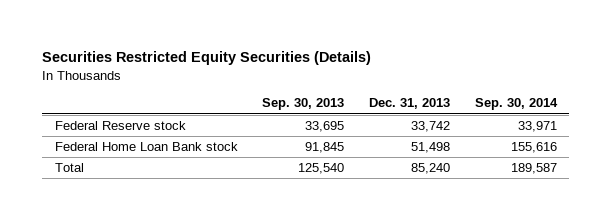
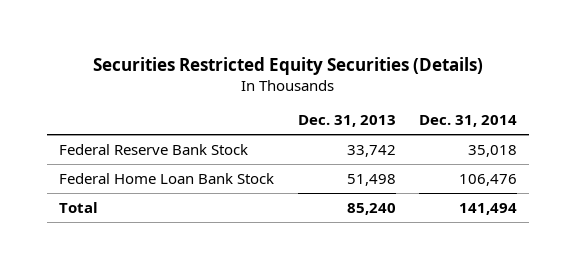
[262,98,345,111] Sep. 30, 2013 -> none
[474,98,558,111] Sep. 30, 2014 -> none
none -> [418,115,517,128] Dec. 31, 2014
[54,121,186,131] Federal Reserve stock -> [59,143,249,155] Federal Reserve Bank Stock
[54,142,238,152] Federal Home Loan Bank stock -> [59,172,275,184] Federal Home Loan Bank Stock

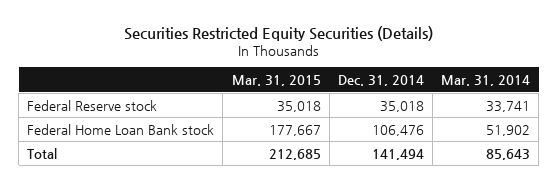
[297,115,396,128] Dec. 31, 2013 -> none
none -> [231,75,321,87] Mar. 31, 2015
none -> [440,75,530,87] Mar. 31, 2014
[59,143,249,155] Federal Reserve Bank Stock -> [27,99,158,111] Federal Reserve stock
[59,172,275,184] Federal Home Loan Bank Stock -> [27,123,215,135] Federal Home Loan Bank stock

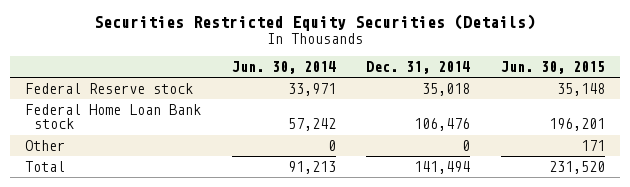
[231,75,321,87] Mar. 31, 2015 -> none
[440,75,530,87] Mar. 31, 2014 -> none
none -> [231,61,336,75] Jun. 30, 2014
none -> [500,61,605,75] Jun. 30, 2015
none -> [24,140,65,152] Other

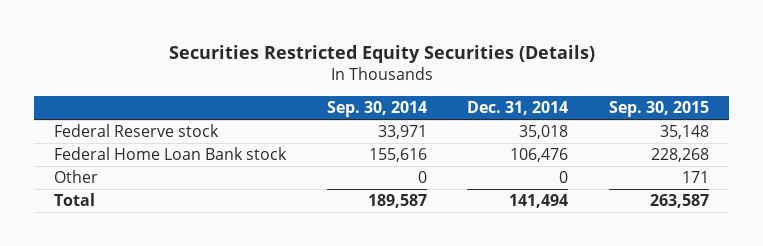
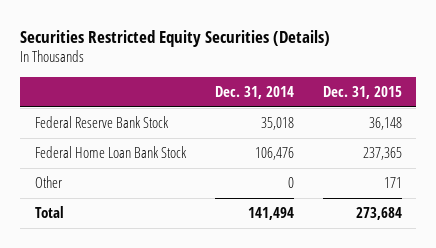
[326,101,427,118] Sep. 30, 2014 -> none
[608,101,709,118] Sep. 30, 2015 -> none
none -> [322,86,402,100] Dec. 31, 2015
[54,124,220,138] Federal Reserve stock -> [34,116,169,129] Federal Reserve Bank Stock
[54,147,288,161] Federal Home Loan Bank stock -> [34,146,187,159] Federal Home Loan Bank Stock

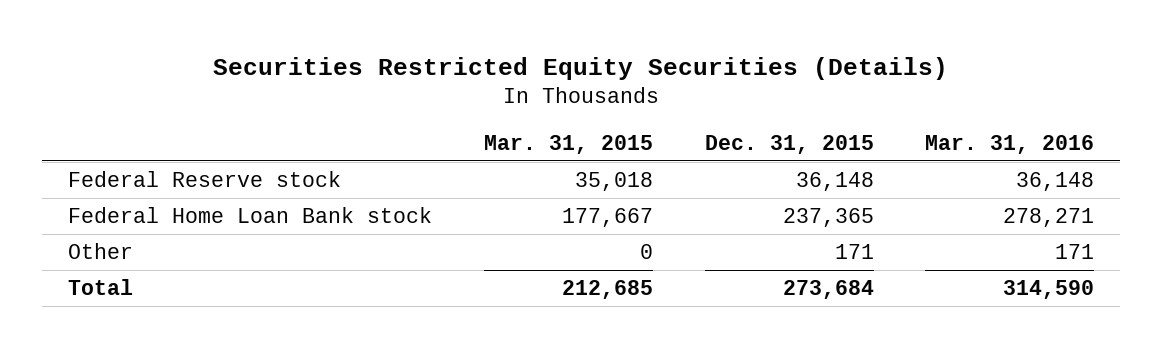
[214,86,294,100] Dec. 31, 2014 -> none
none -> [483,134,653,154] Mar. 31, 2015
none -> [925,134,1095,154] Mar. 31, 2016
[34,116,169,129] Federal Reserve Bank Stock -> [67,171,341,188] Federal Reserve stock
[34,146,187,159] Federal Home Loan Bank Stock -> [67,207,432,224] Federal Home Loan Bank stock

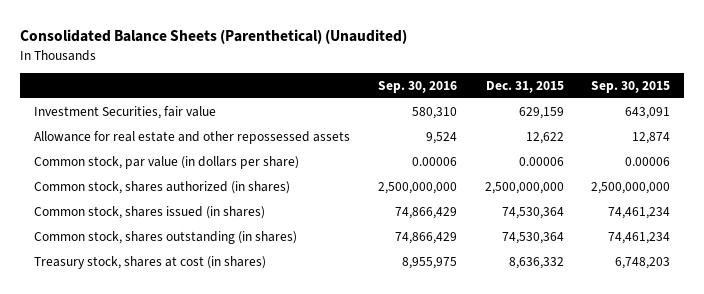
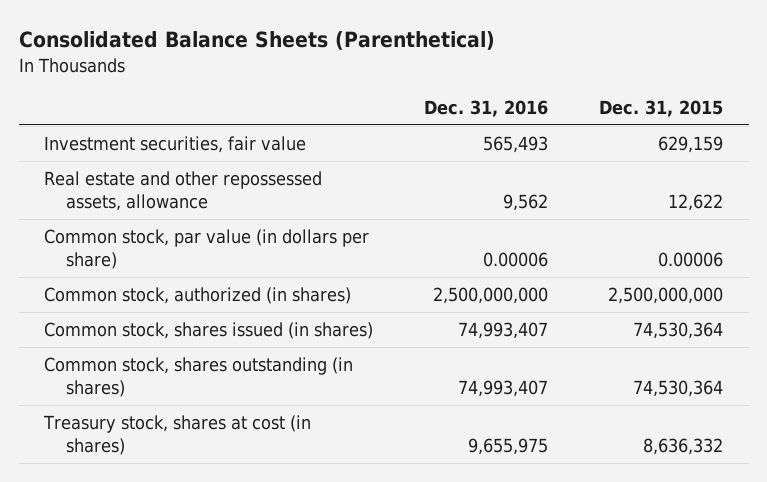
[20,29,408,45] Consolidated Balance Sheets (Parenthetical) (Unaudited) -> [18,31,495,51] Consolidated Balance Sheets (Parenthetical)
[377,81,457,94] Sep. 30, 2016 -> none
[591,81,671,94] Sep. 30, 2015 -> none
none -> [424,99,549,117] Dec. 31, 2016
[34,105,217,119] Investment Securities, fair value -> [44,136,307,154] Investment securities, fair value
[34,130,351,144] Allowance for real estate and other repossessed assets -> [44,171,323,211] Real estate and other repossessed assets, allowance
[34,180,291,194] Common stock, shares authorized (in shares) -> [44,287,352,305] Common stock, authorized (in shares)

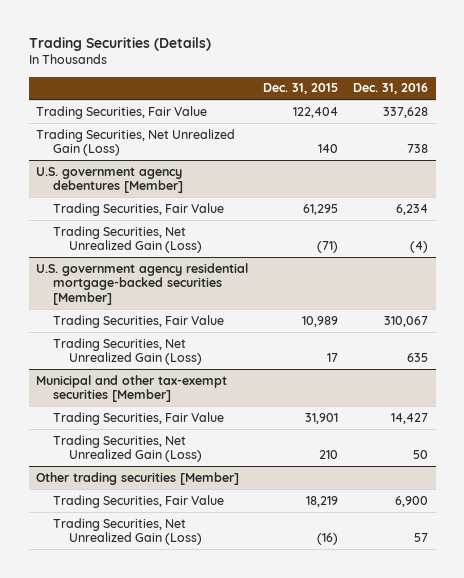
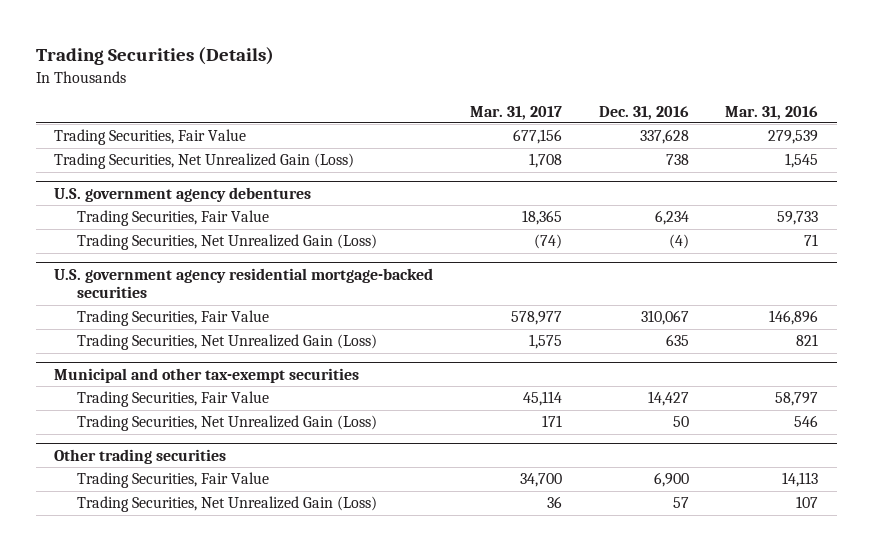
[263,83,339,95] Dec. 31, 2015 -> none
none -> [469,105,562,120] Mar. 31, 2017
none -> [725,105,819,120] Mar. 31, 2016
[36,166,183,194] U.S. government agency debentures [Member] -> [54,186,312,202] U.S. government agency debentures
[36,262,249,305] U.S. government agency residential mortgage-backed securities [Member] -> [54,267,434,299] U.S. government agency residential mortgage-backed securities
[36,374,228,403] Municipal and other tax-exempt securities [Member] -> [54,367,360,383] Municipal and other tax-exempt securities
[36,471,240,485] Other trading securities [Member] -> [54,448,227,464] Other trading securities

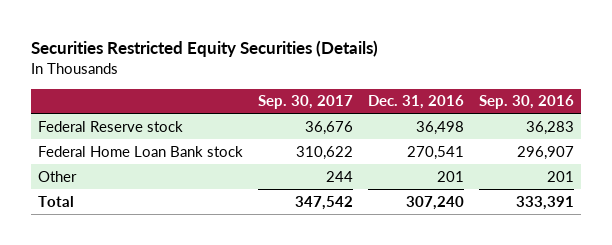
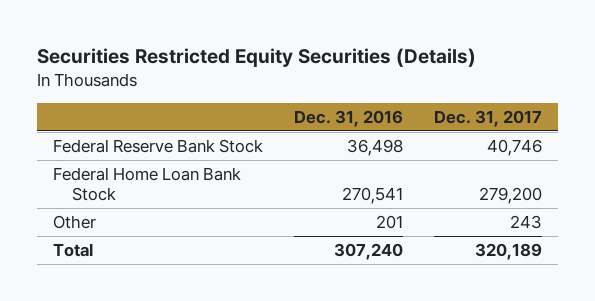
[258,95,354,110] Sep. 30, 2017 -> none
[478,95,574,110] Sep. 30, 2016 -> none
none -> [433,109,542,127] Dec. 31, 2017
[38,120,184,132] Federal Reserve stock -> [52,138,263,153] Federal Reserve Bank Stock
[38,145,244,157] Federal Home Loan Bank stock -> [52,166,241,201] Federal Home Loan Bank Stock

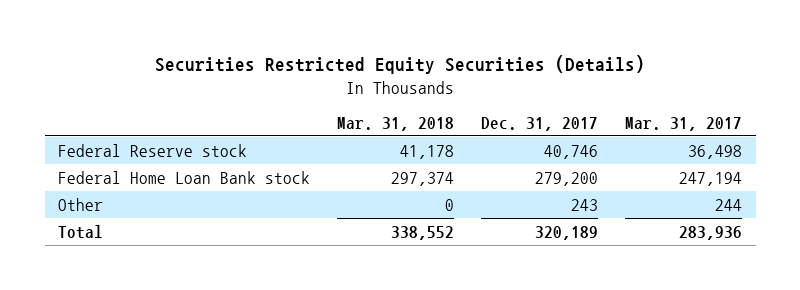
[293,109,403,127] Dec. 31, 2016 -> none
none -> [337,116,455,131] Mar. 31, 2018
none -> [625,116,743,131] Mar. 31, 2017
[52,138,263,153] Federal Reserve Bank Stock -> [58,143,248,157] Federal Reserve stock
[52,166,241,201] Federal Home Loan Bank Stock -> [58,170,311,184] Federal Home Loan Bank stock

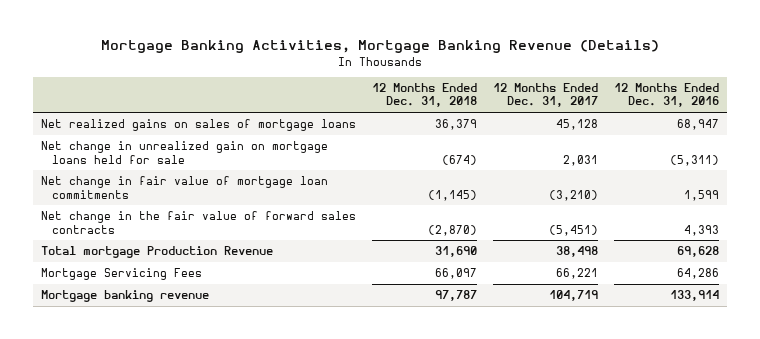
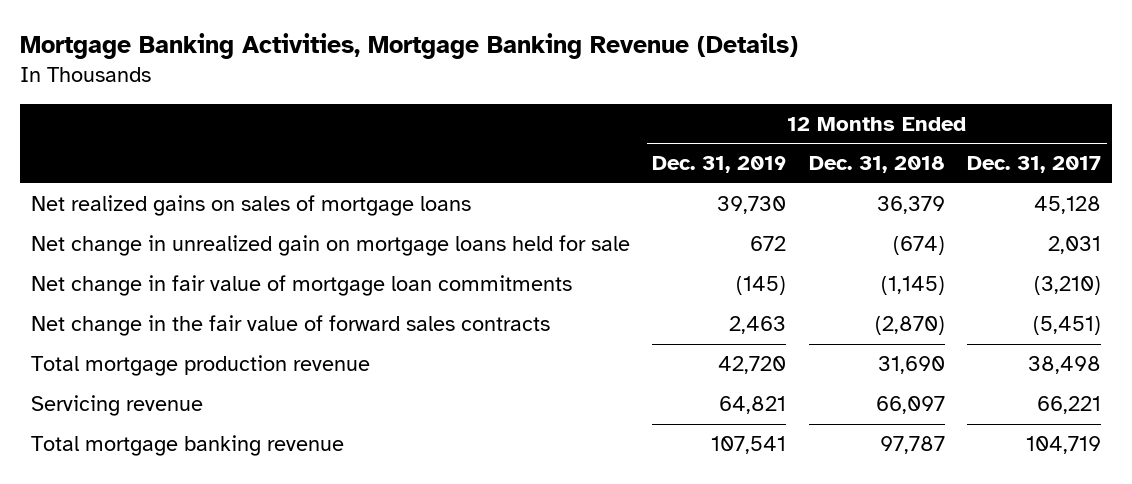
[613,83,719,108] 12 Months Ended Dec. 31, 2016 -> none
none -> [652,156,787,174] Dec. 31, 2019
[40,246,273,259] Total mortgage Production Revenue -> [31,355,371,377] Total mortgage production revenue
[40,268,202,281] Mortgage Servicing Fees -> [31,395,204,417] Servicing revenue
[40,290,209,303] Mortgage banking revenue -> [31,435,345,457] Total mortgage banking revenue

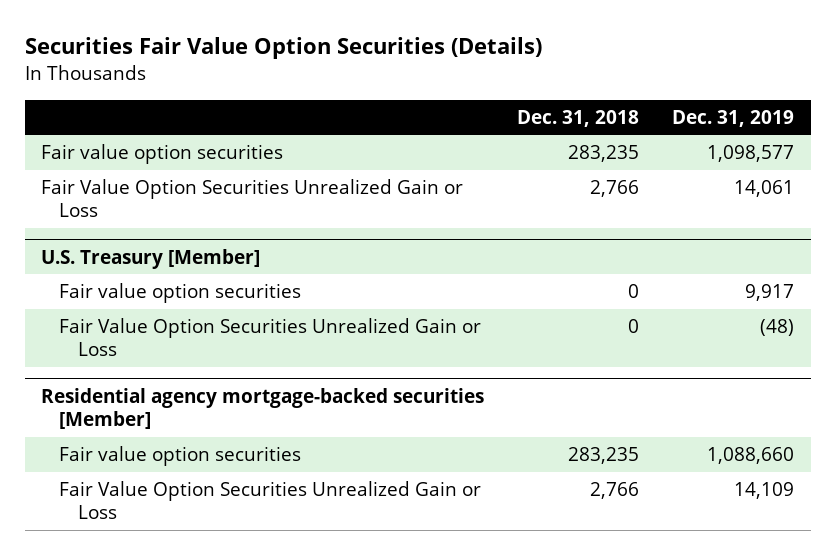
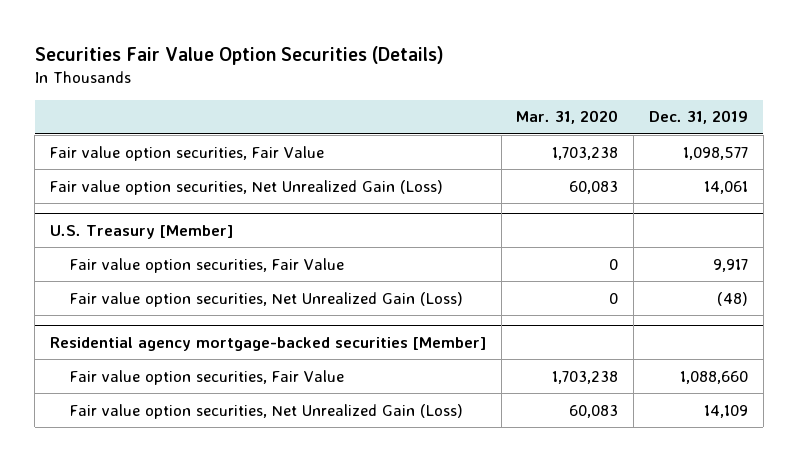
[517,109,640,127] Dec. 31, 2018 -> none
none -> [516,110,619,125] Mar. 31, 2020
[41,144,284,165] Fair value option securities -> [49,145,324,161] Fair value option securities, Fair Value
[41,179,464,218] Fair Value Option Securities Unrealized Gain or Loss -> [49,179,443,195] Fair value option securities, Net Unrealized Gain (Loss)
[59,283,302,304] Fair value option securities -> [70,257,345,273] Fair value option securities, Fair Value
[59,318,482,357] Fair Value Option Securities Unrealized Gain or Loss -> [70,291,464,307] Fair value option securities, Net Unrealized Gain (Loss)
[59,446,302,467] Fair value option securities -> [70,369,345,385] Fair value option securities, Fair Value
[59,481,482,520] Fair Value Option Securities Unrealized Gain or Loss -> [70,403,464,419] Fair value option securities, Net Unrealized Gain (Loss)

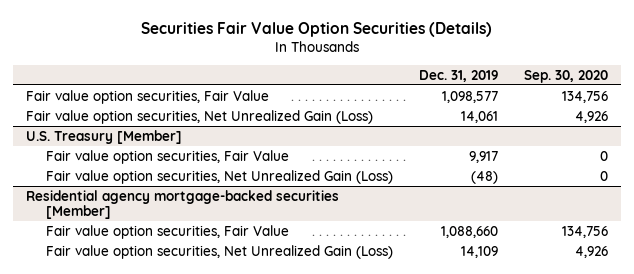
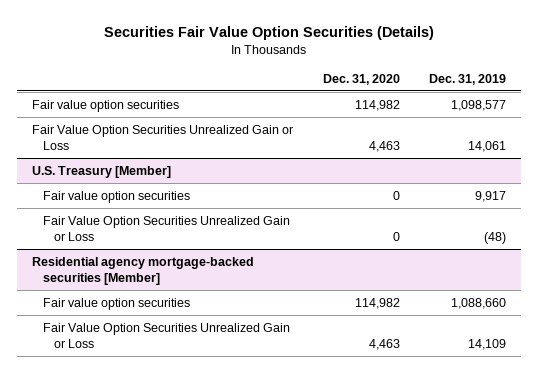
[523,69,608,83] Sep. 30, 2020 -> none
none -> [322,73,400,85] Dec. 31, 2020
[26,89,270,104] Fair value option securities, Fair Value -> [32,99,180,112] Fair value option securities
[26,109,374,124] Fair value option securities, Net Unrealized Gain (Loss) -> [32,124,294,150] Fair Value Option Securities Unrealized Gain or Loss
[45,149,289,164] Fair value option securities, Fair Value -> [42,190,190,203] Fair value option securities
[45,169,393,184] Fair value option securities, Net Unrealized Gain (Loss) -> [42,215,290,241] Fair Value Option Securities Unrealized Gain or Loss
[45,224,289,239] Fair value option securities, Fair Value -> [42,297,190,310] Fair value option securities
[45,244,393,259] Fair value option securities, Net Unrealized Gain (Loss) -> [42,322,290,348] Fair Value Option Securities Unrealized Gain or Loss

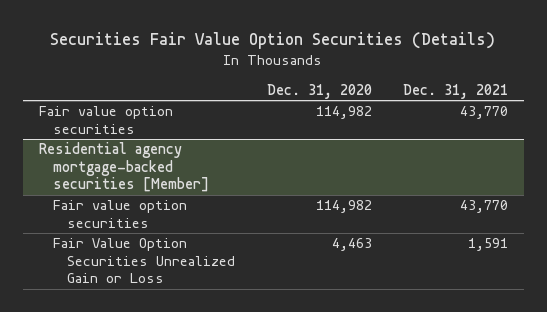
[429,73,507,85] Dec. 31, 2019 -> none
none -> [403,83,509,99] Dec. 31, 2021
[32,124,294,150] Fair Value Option Securities Unrealized Gain or Loss -> none
[32,165,172,178] U.S. Treasury [Member] -> none
[42,190,190,203] Fair value option securities -> none
[42,215,290,241] Fair Value Option Securities Unrealized Gain or Loss -> none

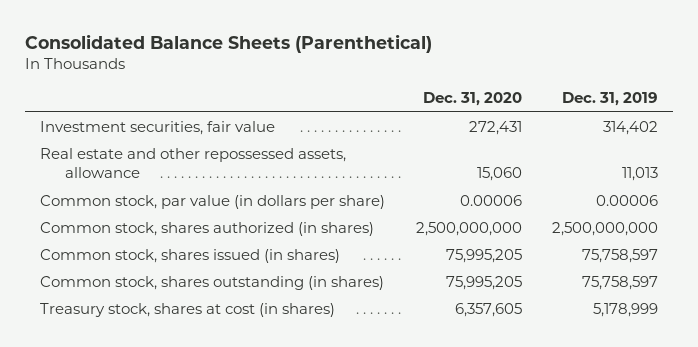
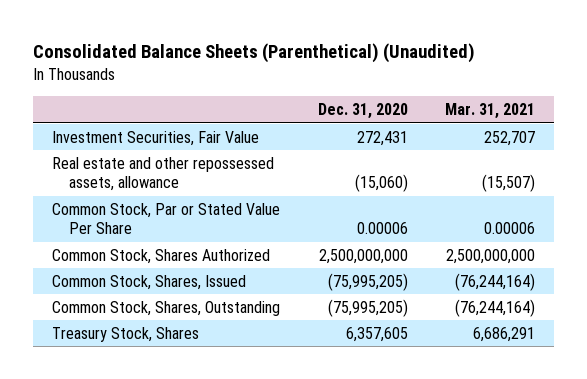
[25,33,433,53] Consolidated Balance Sheets (Parenthetical) -> [33,43,476,64] Consolidated Balance Sheets (Parenthetical) (Unaudited)
[561,92,658,107] Dec. 31, 2019 -> none
none -> [445,103,536,120] Mar. 31, 2021
[40,120,276,135] Investment securities, fair value -> [52,130,260,146] Investment Securities, Fair Value
[476,167,522,182] 15,060 -> [354,174,408,193] (15,060)
[40,194,386,209] Common stock, par value (in dollars per share) -> [52,202,281,235] Common Stock, Par or Stated Value Per Share
[40,221,375,236] Common stock, shares authorized (in shares) -> [52,248,271,264] Common Stock, Shares Authorized
[40,248,341,263] Common stock, shares issued (in shares) -> [52,274,247,290] Common Stock, Shares, Issued
[445,248,522,263] 75,995,205 -> [327,272,408,291] (75,995,205)
[40,275,385,290] Common stock, shares outstanding (in shares) -> [52,300,281,316] Common Stock, Shares, Outstanding
[445,275,522,290] 75,995,205 -> [327,298,408,317] (75,995,205)
[40,302,336,317] Treasury stock, shares at cost (in shares) -> [52,326,200,342] Treasury Stock, Shares

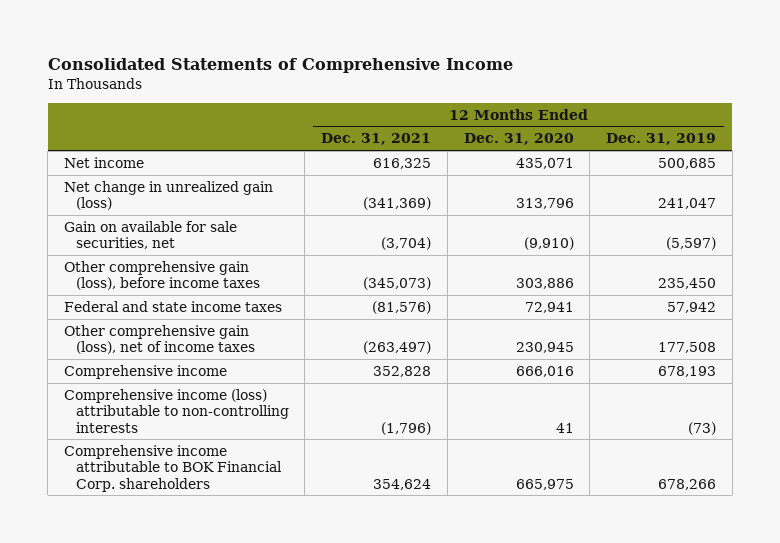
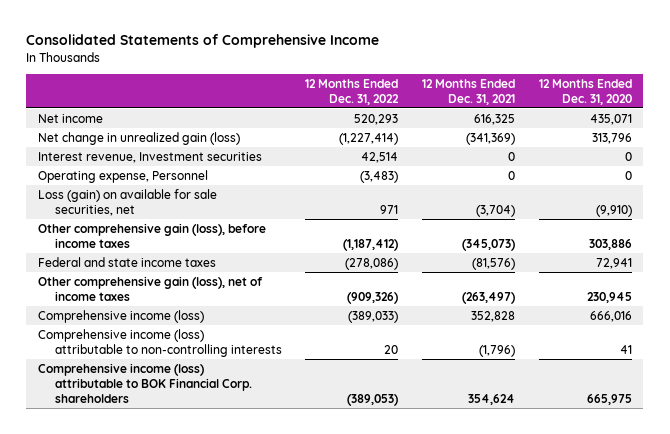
[605,133,716,146] Dec. 31, 2019 -> none
none -> [305,78,400,105] 12 Months Ended Dec. 31, 2022
none -> [38,151,263,163] Interest revenue, Investment securities
none -> [38,169,209,183] Operating expense, Personnel
[64,220,238,250] Gain on available for sale securities, net -> [38,188,218,216] Loss (gain) on available for sale securities, net
[64,364,228,379] Comprehensive income -> [38,309,205,323] Comprehensive income (loss)
[64,444,282,492] Comprehensive income attributable to BOK Financial Corp. shareholders -> [38,362,252,403] Comprehensive income (loss) attributable to BOK Financial Corp. shareholders

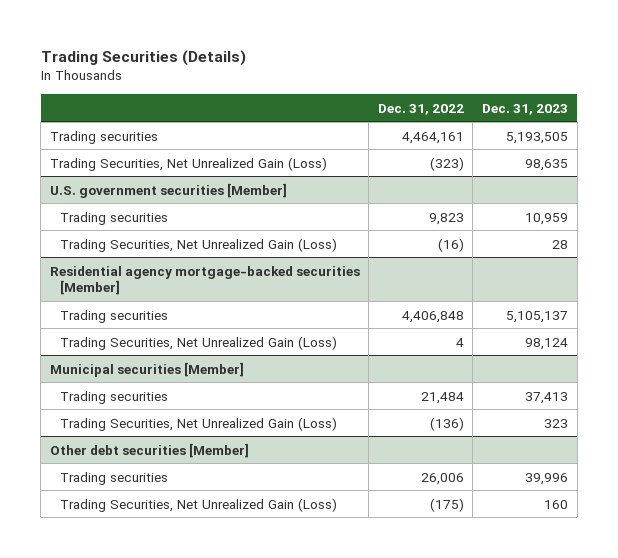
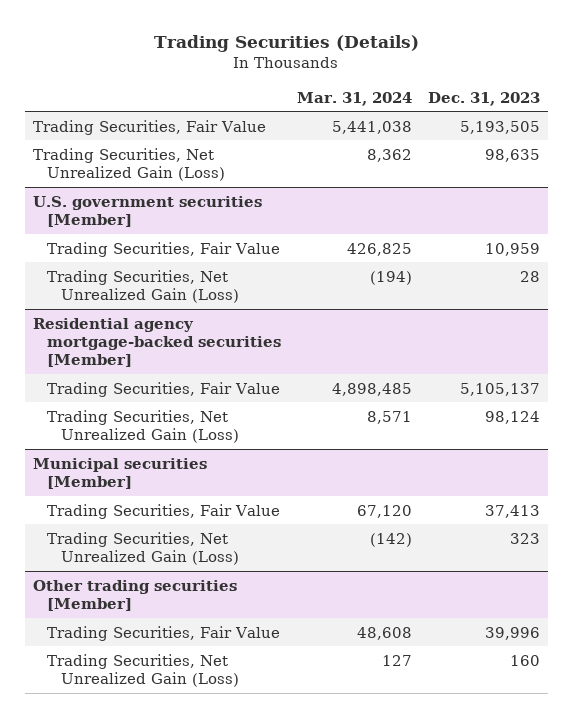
[377,103,464,115] Dec. 31, 2022 -> none
none -> [296,91,412,106] Mar. 31, 2024
[49,130,158,144] Trading securities -> [32,119,266,135] Trading Securities, Fair Value
[60,211,169,225] Trading securities -> [46,241,280,257] Trading Securities, Fair Value
[60,309,169,323] Trading securities -> [46,381,280,397] Trading Securities, Fair Value
[60,390,169,404] Trading securities -> [46,503,280,519] Trading Securities, Fair Value
[49,442,249,458] Other debt securities [Member] -> [32,579,237,611] Other trading securities [Member]
[60,471,169,485] Trading securities -> [46,625,280,641] Trading Securities, Fair Value

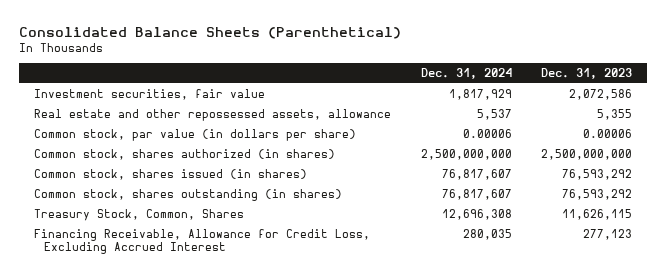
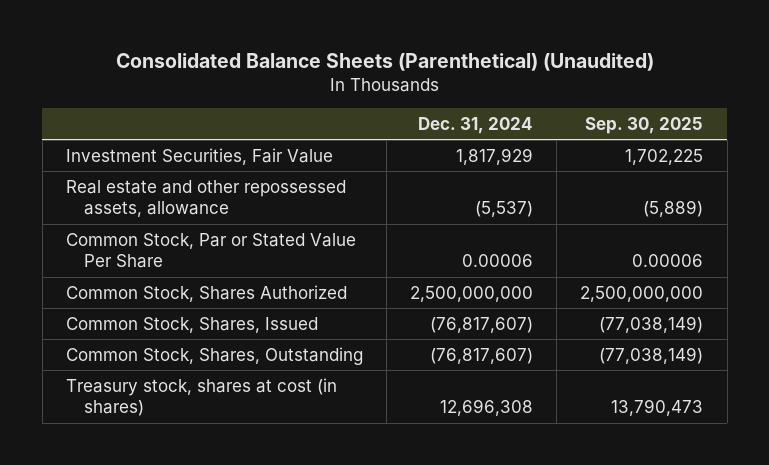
[19,26,402,39] Consolidated Balance Sheets (Parenthetical) -> [115,53,654,72] Consolidated Balance Sheets (Parenthetical) (Unaudited)
[541,68,633,80] Dec. 31, 2023 -> none
none -> [585,116,704,134] Sep. 30, 2025
[34,229,371,255] Financing Receivable, Allowance for Credit Loss, Excluding Accrued Interest -> none
[34,89,266,101] Investment securities, fair value -> [65,147,333,165] Investment Securities, Fair Value
[476,109,512,121] 5,537 -> [475,201,534,218] (5,537)
[34,129,357,142] Common stock, par value (in dollars per share) -> [65,232,356,269] Common Stock, Par or Stated Value Per Share
[34,149,336,161] Common stock, shares authorized (in shares) -> [65,284,347,302] Common Stock, Shares Authorized
[34,169,308,181] Common stock, shares issued (in shares) -> [65,316,318,333] Common Stock, Shares, Issued
[441,169,512,181] 76,817,607 -> [430,316,534,333] (76,817,607)
[34,189,343,202] Common stock, shares outstanding (in shares) -> [65,346,363,365] Common Stock, Shares, Outstanding
[441,189,512,201] 76,817,607 -> [430,347,534,364] (76,817,607)
[34,209,245,222] Treasury Stock, Common, Shares -> [65,377,337,417] Treasury stock, shares at cost (in shares)

